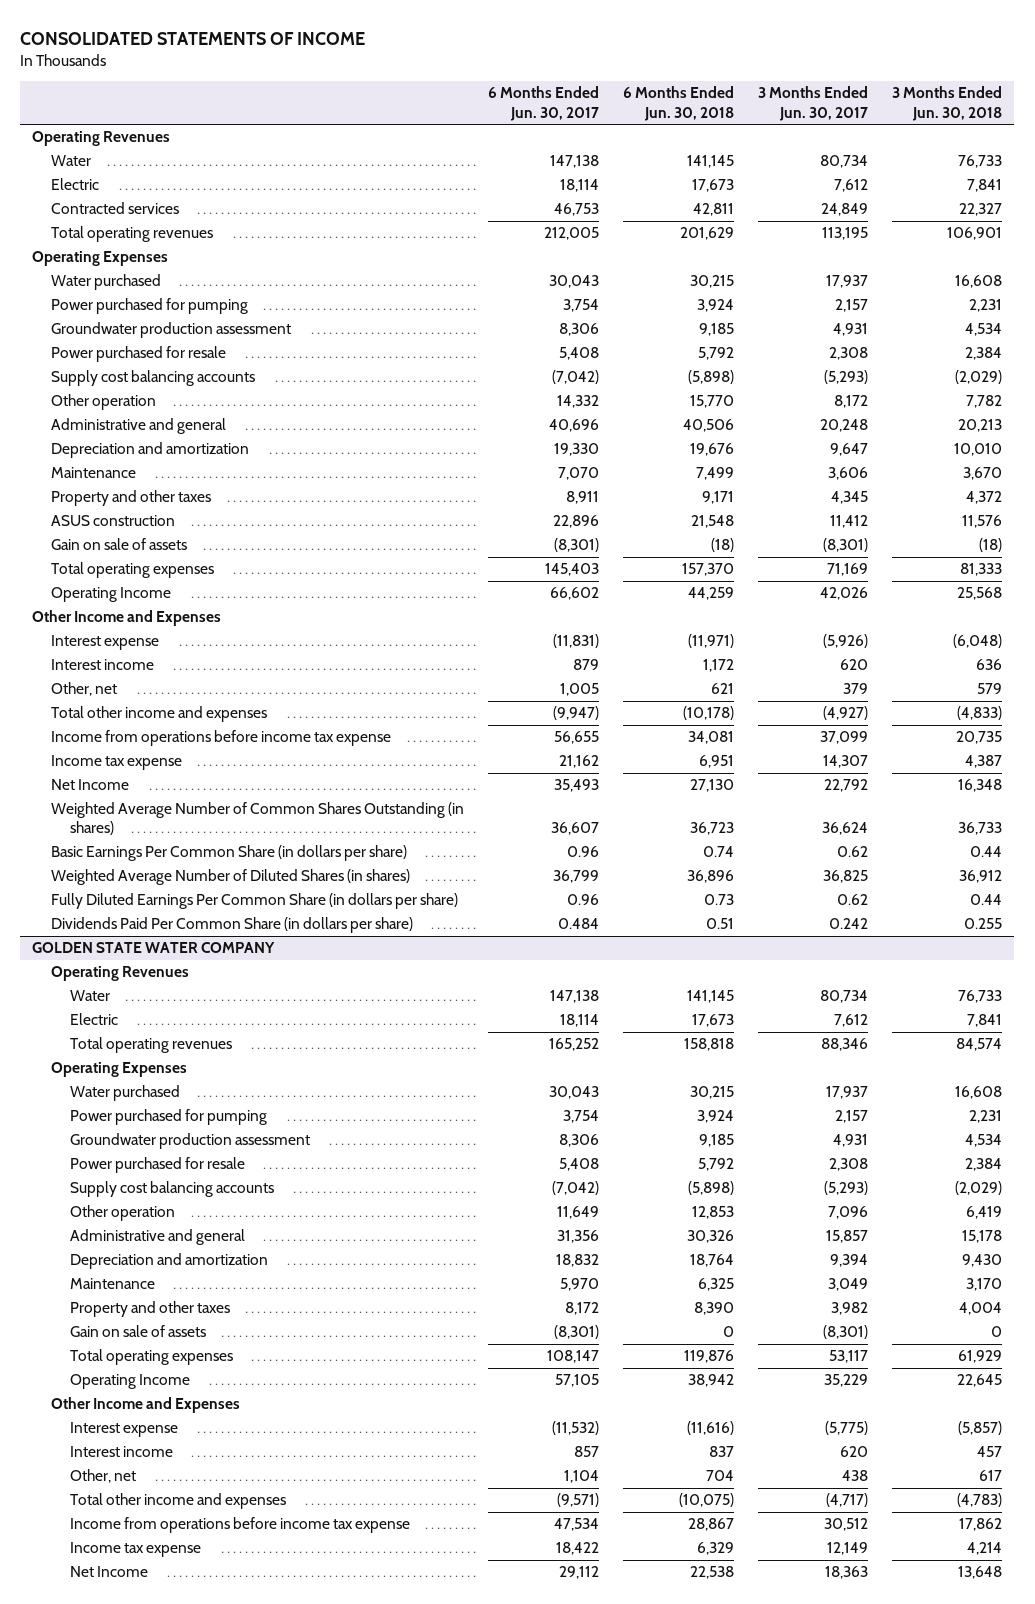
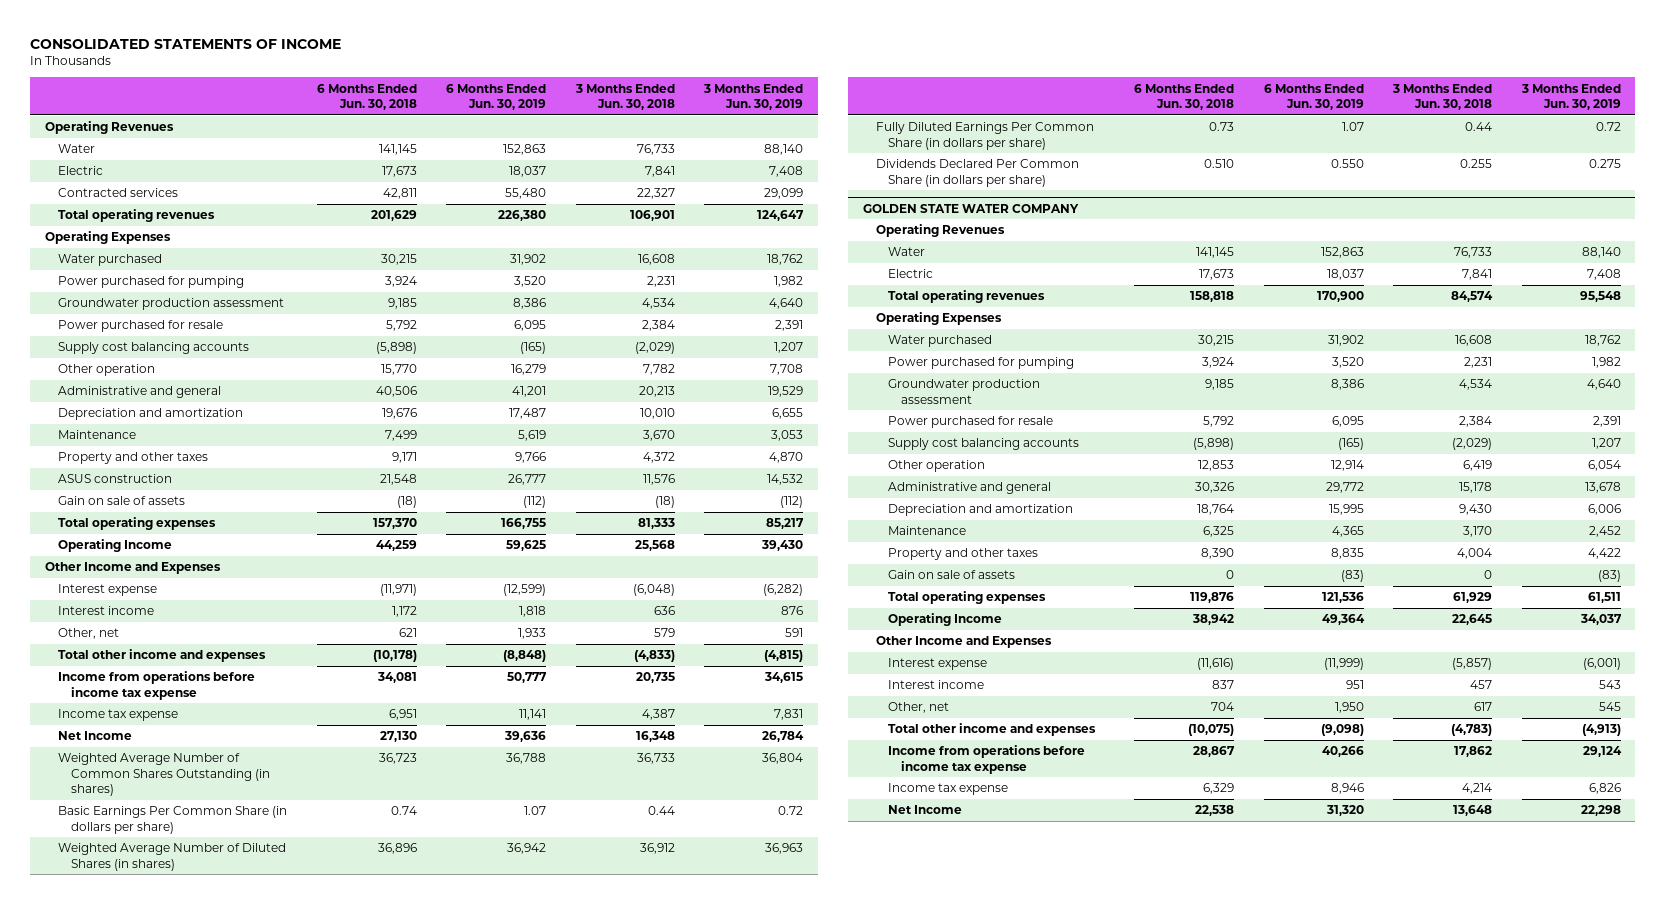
[488,86,600,121] 6 Months Ended Jun. 30, 2017 -> none
[758,86,869,121] 3 Months Ended Jun. 30, 2017 -> none
none -> [446,83,547,111] 6 Months Ended Jun. 30, 2019
none -> [703,83,804,111] 3 Months Ended Jun. 30, 2019
[51,917,414,934] Dividends Paid Per Common Share (in dollars per share) -> [875,159,1079,187] Dividends Declared Per Common Share (in dollars per share)
[706,918,735,930] 0.51 -> [1204,159,1235,169] 0.510

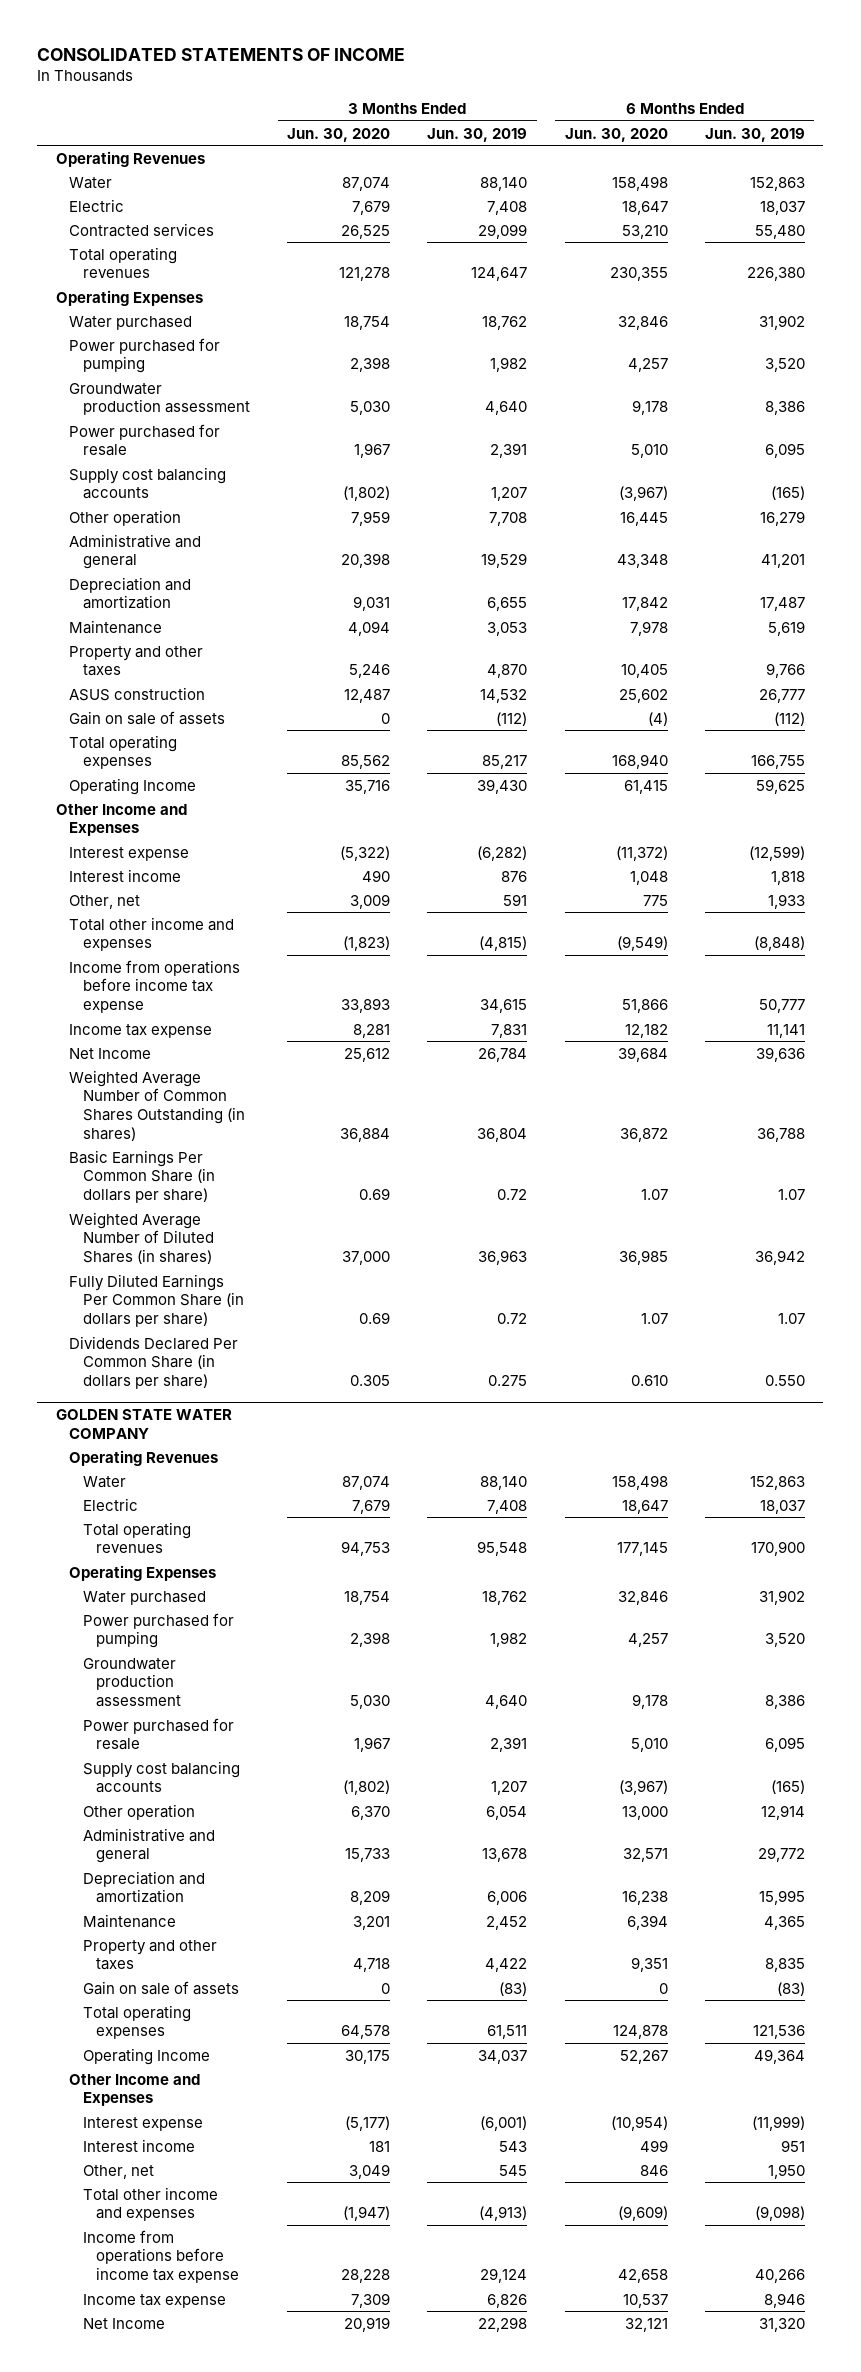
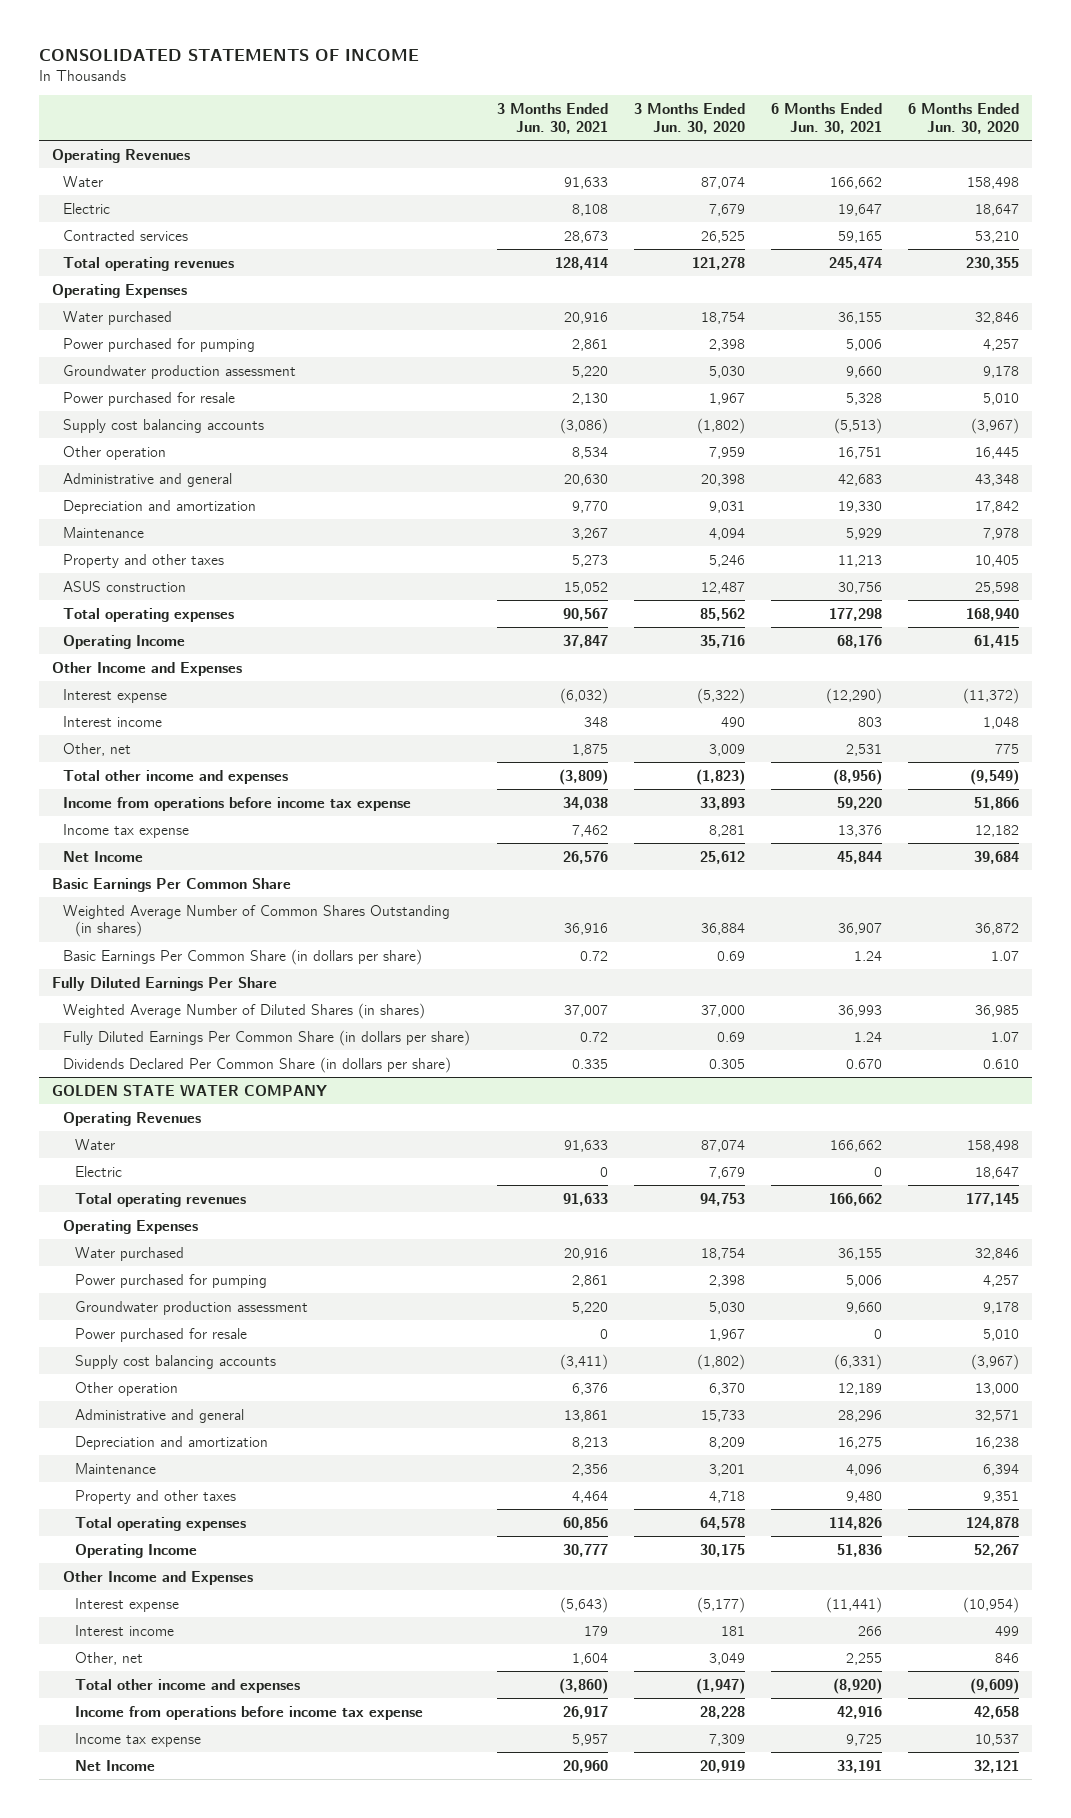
[427,127,528,142] Jun. 30, 2019 -> none
[704,127,805,142] Jun. 30, 2019 -> none
none -> [496,102,608,134] 3 Months Ended Jun. 30, 2021
none -> [770,102,882,134] 6 Months Ended Jun. 30, 2021
[69,710,226,725] Gain on sale of assets -> none
[618,688,668,703] 25,602 -> [975,581,1020,594] 25,598
none -> [51,877,291,892] Basic Earnings Per Common Share
none -> [51,976,277,991] Fully Diluted Earnings Per Share
[82,1980,239,1995] Gain on sale of assets -> none

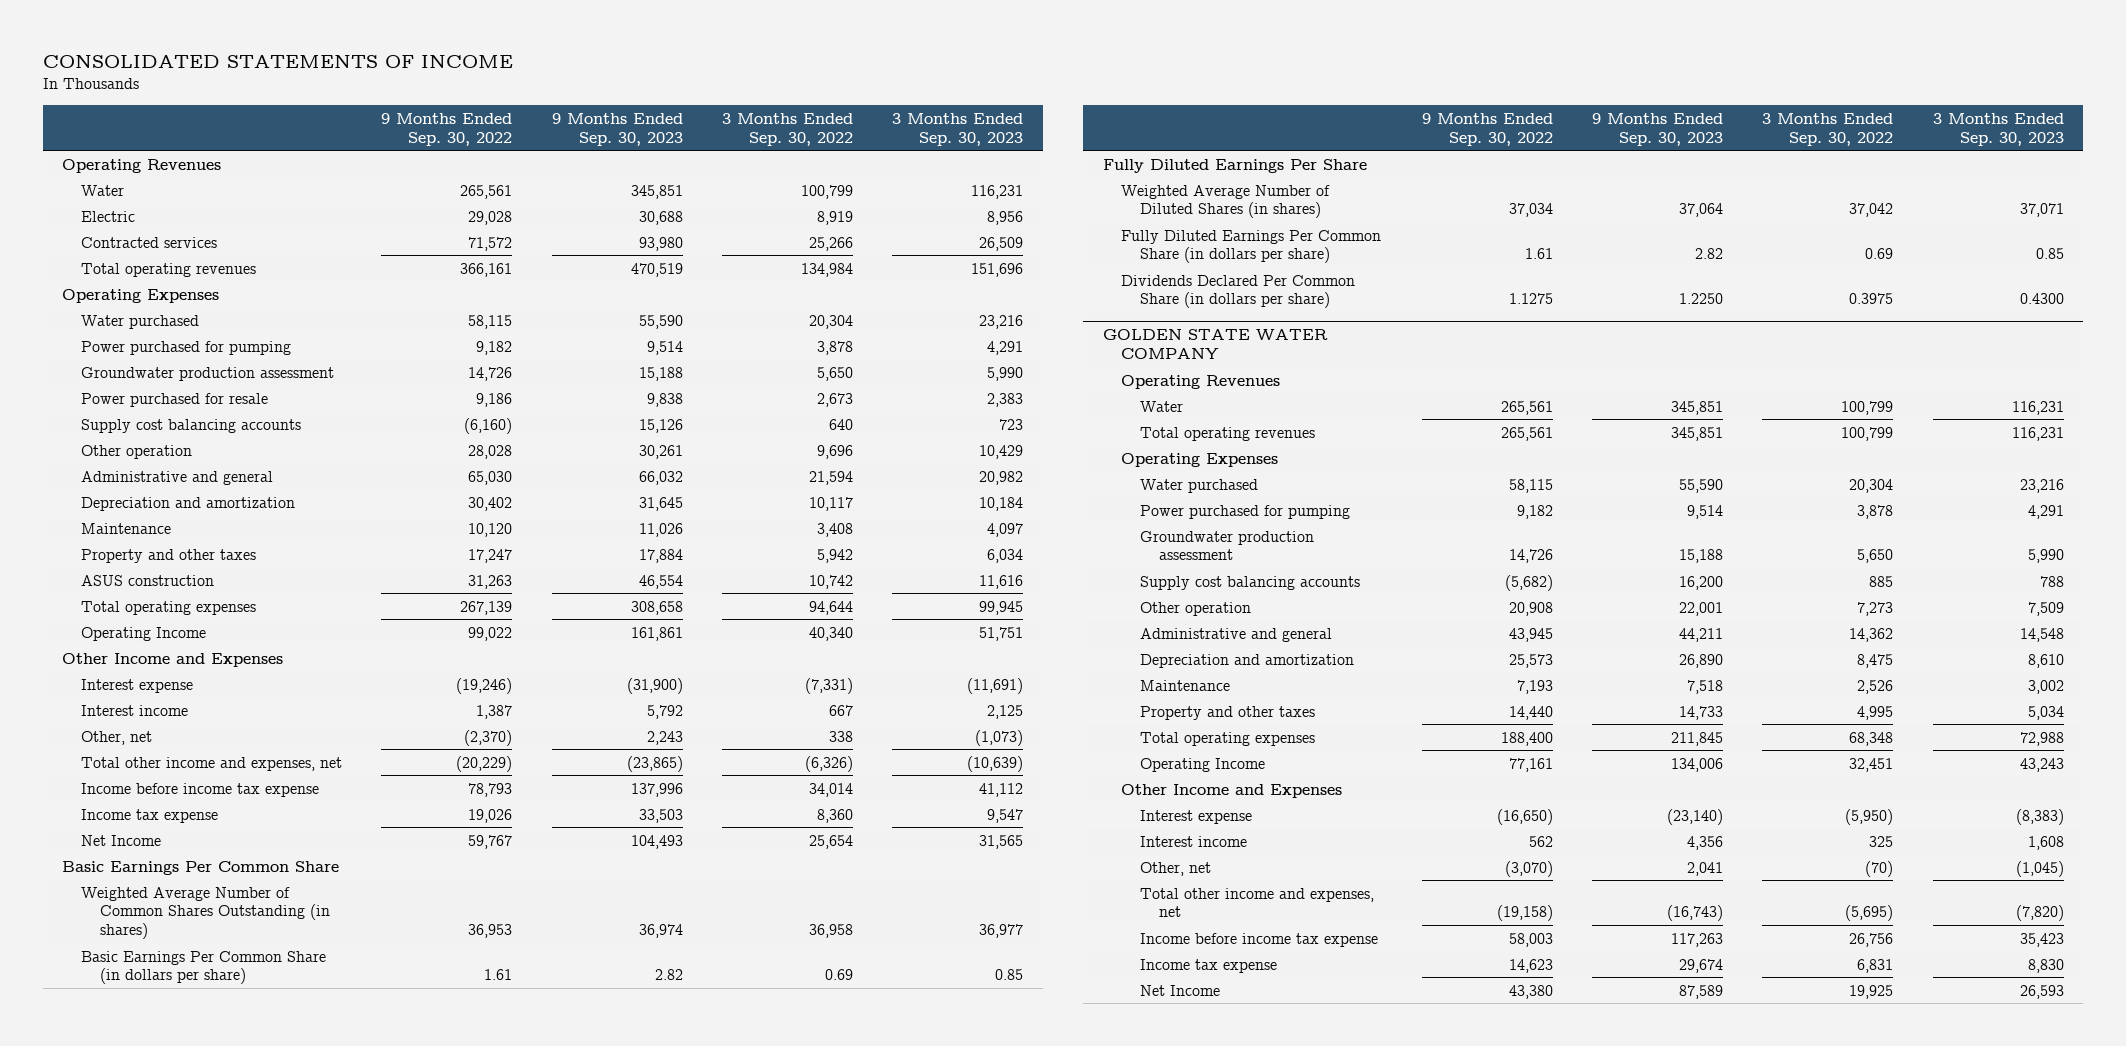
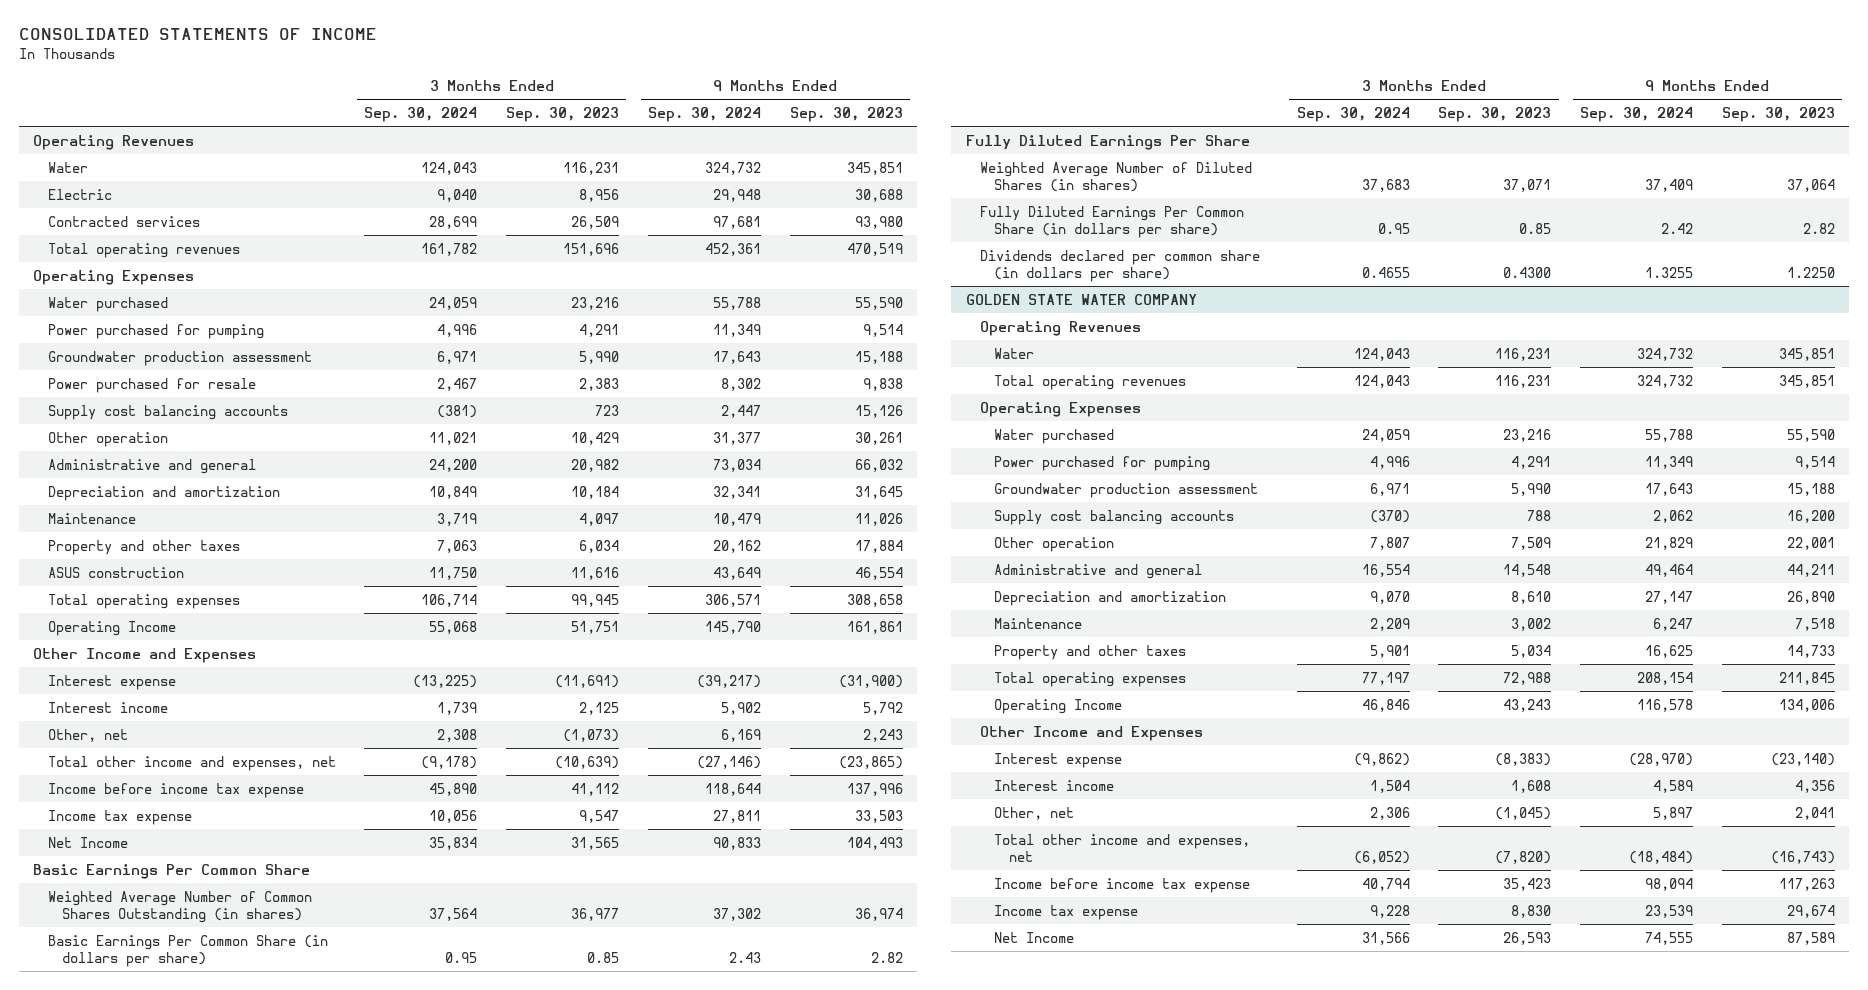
[381,113,513,146] 9 Months Ended Sep. 30, 2022 -> none
[722,113,854,146] 3 Months Ended Sep. 30, 2022 -> none
none -> [364,106,478,122] Sep. 30, 2024
none -> [647,106,761,122] Sep. 30, 2024
[1121,274,1356,309] Dividends Declared Per Common Share (in dollars per share) -> [979,249,1260,283] Dividends declared per common share (in dollars per share)

